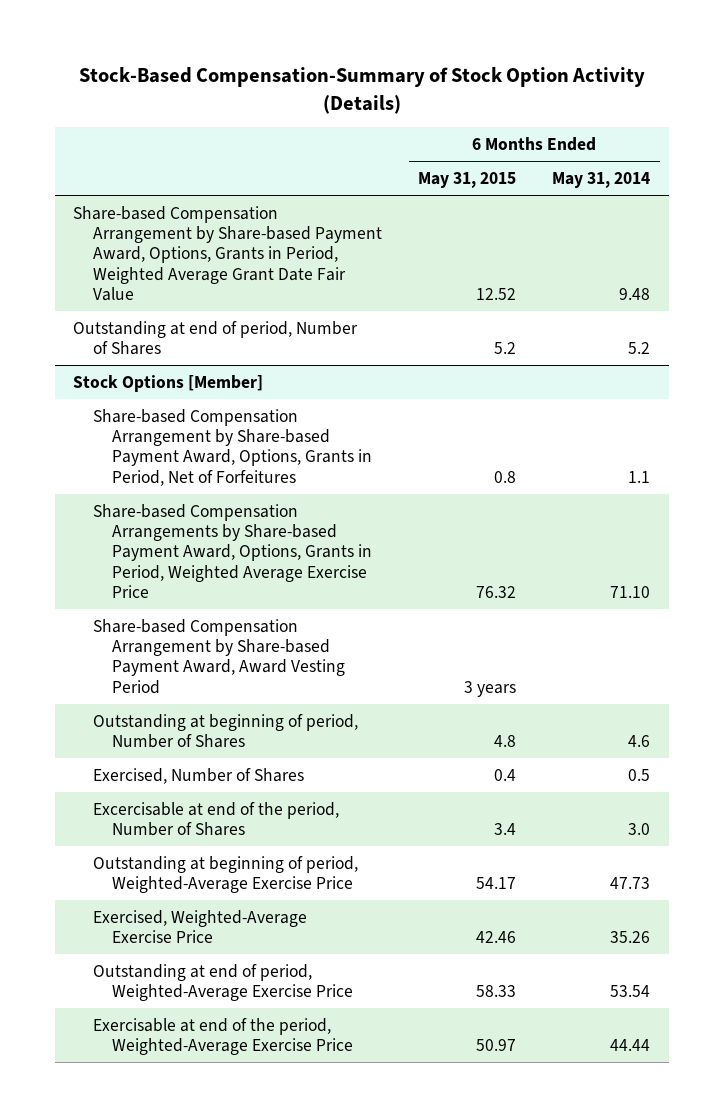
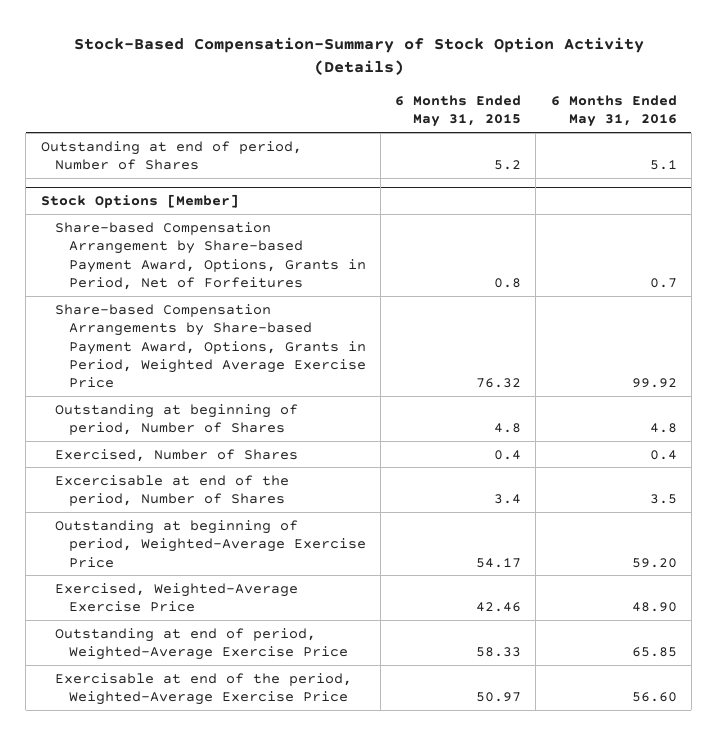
[552,171,651,188] May 31, 2014 -> none
none -> [550,94,677,128] 6 Months Ended May 31, 2016
[73,205,382,302] Share-based Compensation Arrangement by Share-based Payment Award, Options, Grants in Period, Weighted Average Grant Date Fair Value -> none
[92,618,346,694] Share-based Compensation Arrangement by Share-based Payment Award, Award Vesting Period -> none

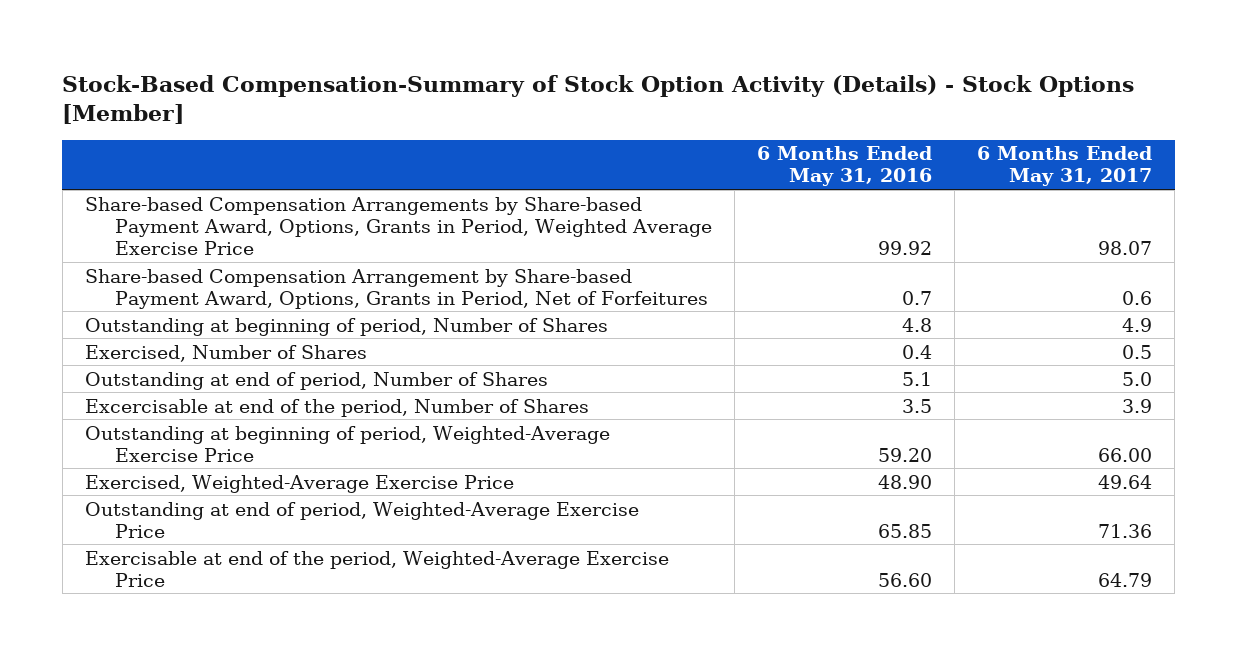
[73,37,644,76] Stock-Based Compensation-Summary of Stock Option Activity (Details) -> [62,74,1135,124] Stock-Based Compensation-Summary of Stock Option Activity (Details) - Stock Options [Member]
[395,94,522,128] 6 Months Ended May 31, 2015 -> none
none -> [977,146,1153,187] 6 Months Ended May 31, 2017
[40,193,239,208] Stock Options [Member] -> none
[54,221,366,291] Share-based Compensation Arrangement by Share-based Payment Award, Options, Grants in Period, Net of Forfeitures -> none
none -> [84,268,709,309] Share-based Compensation Arrangement by Share-based Payment Award, Options, Grants in Period, Net of Forfeitures
[40,140,302,171] Outstanding at end of period, Number of Shares -> [84,371,548,390] Outstanding at end of period, Number of Shares

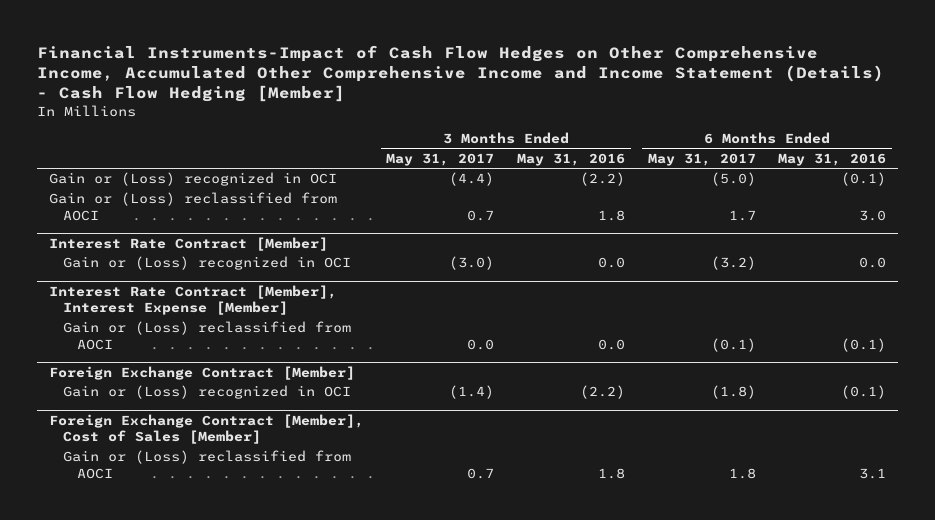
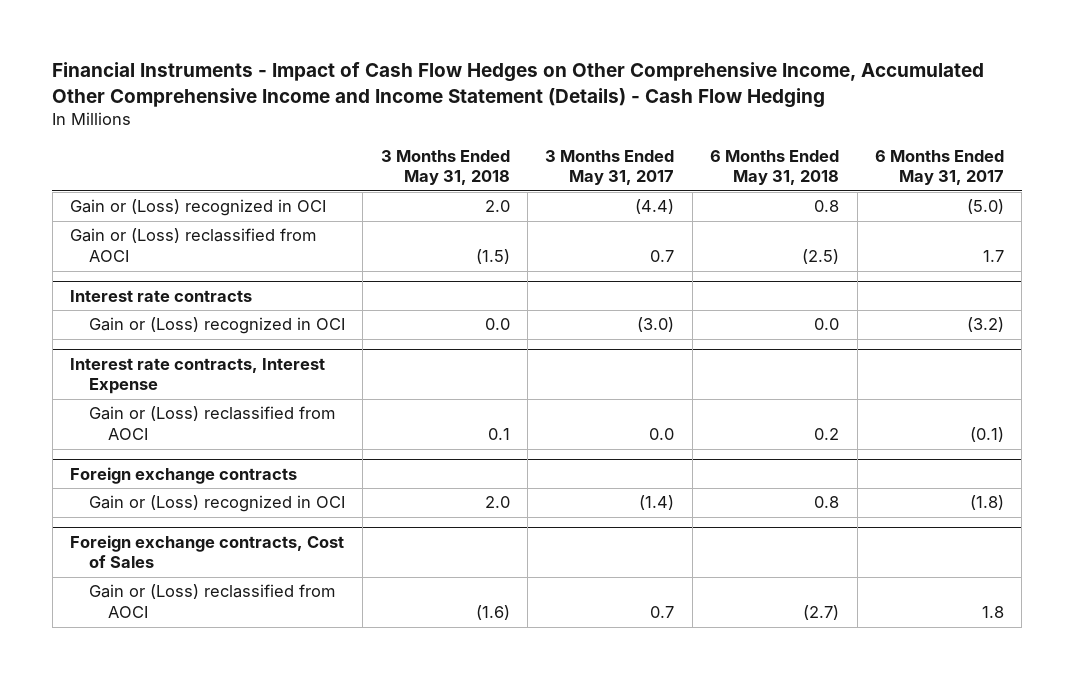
[37,44,885,103] Financial Instruments-Impact of Cash Flow Hedges on Other Comprehensive Income, Accumulated Other Comprehensive Income and Income Statement (Details) - Cash Flow Hedging [Member] -> [52,62,985,108] Financial Instruments - Impact of Cash Flow Hedges on Other Comprehensive Income, Accumulated Other Comprehensive Income and Income Statement (Details) - Cash Flow Hedging
[516,152,625,166] May 31, 2016 -> none
[778,152,887,166] May 31, 2016 -> none
none -> [380,149,510,186] 3 Months Ended May 31, 2018
none -> [710,149,840,186] 6 Months Ended May 31, 2018
[48,236,328,251] Interest Rate Contract [Member] -> [69,289,252,302] Interest rate contracts
[48,284,337,316] Interest Rate Contract [Member], Interest Expense [Member] -> [69,357,325,395] Interest rate contracts, Interest Expense
[48,365,355,380] Foreign Exchange Contract [Member] -> [69,466,297,484] Foreign exchange contracts
[48,413,364,445] Foreign Exchange Contract [Member], Cost of Sales [Member] -> [69,534,344,569] Foreign exchange contracts, Cost of Sales

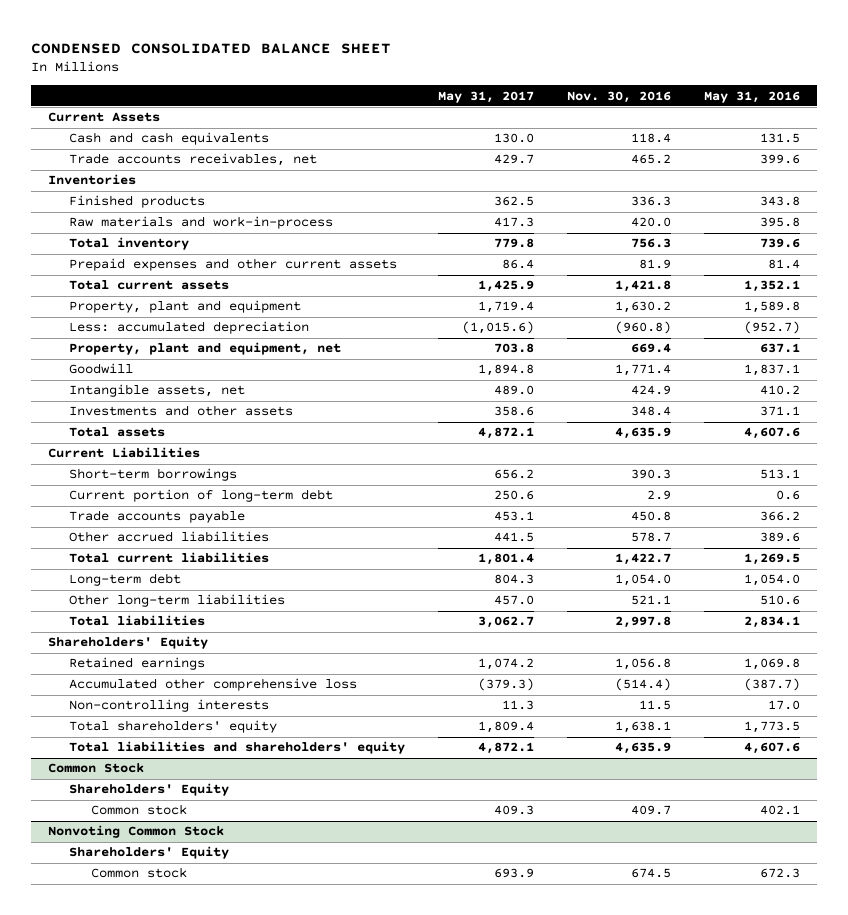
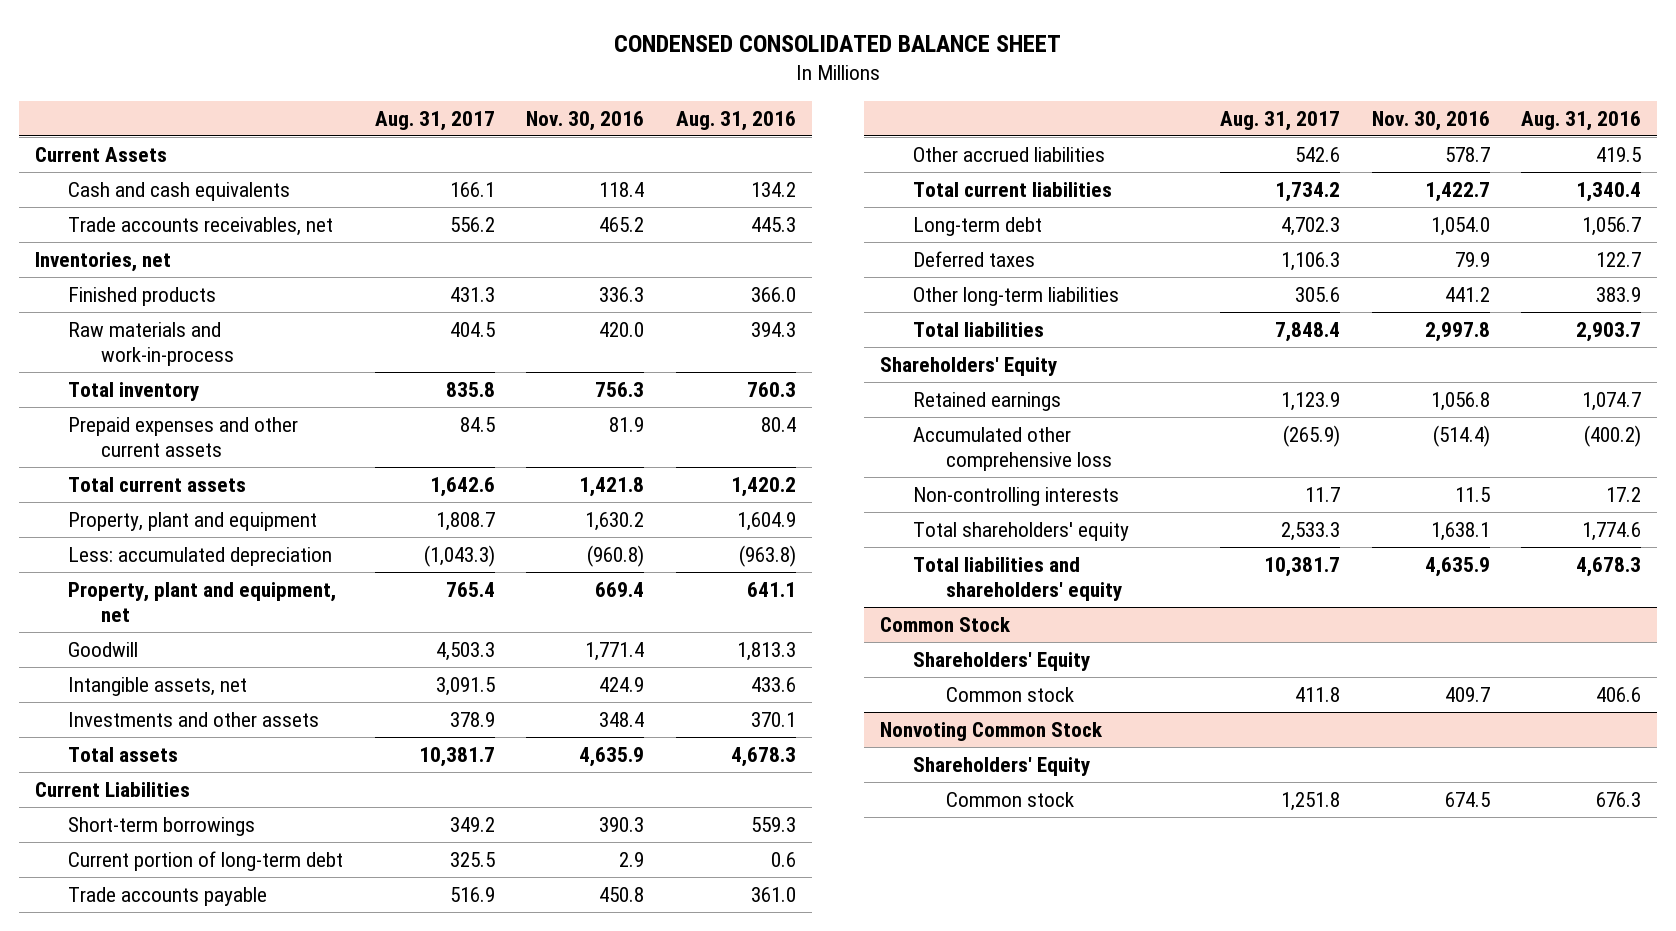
[438,90,535,103] May 31, 2017 -> none
[704,90,801,103] May 31, 2016 -> none
none -> [374,110,495,131] Aug. 31, 2017
none -> [676,110,797,131] Aug. 31, 2016
[47,174,136,186] Inventories -> [34,251,171,272] Inventories, net
none -> [913,250,1036,267] Deferred taxes
[631,595,672,606] 521.1 -> [1444,286,1490,302] 441.2

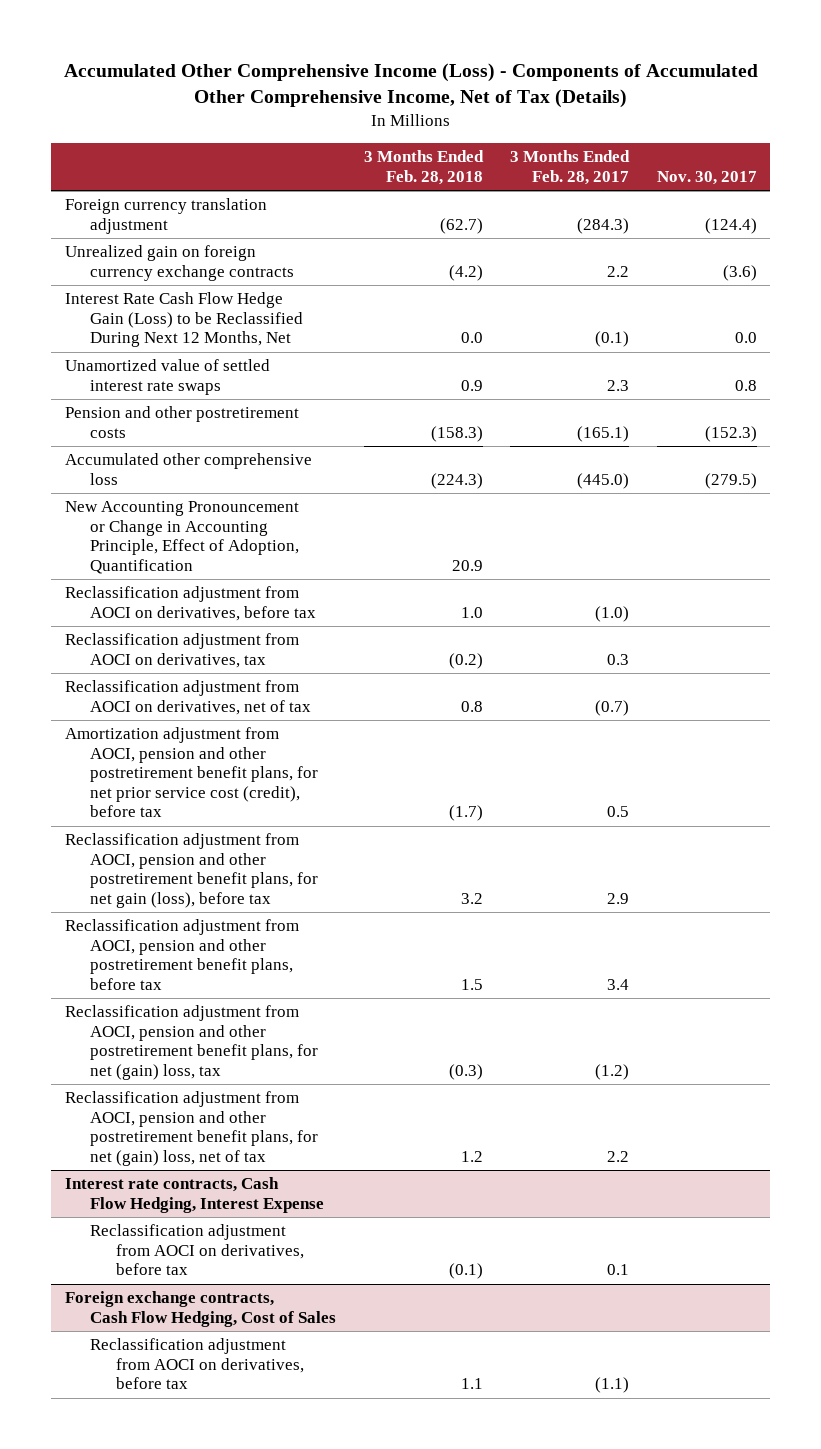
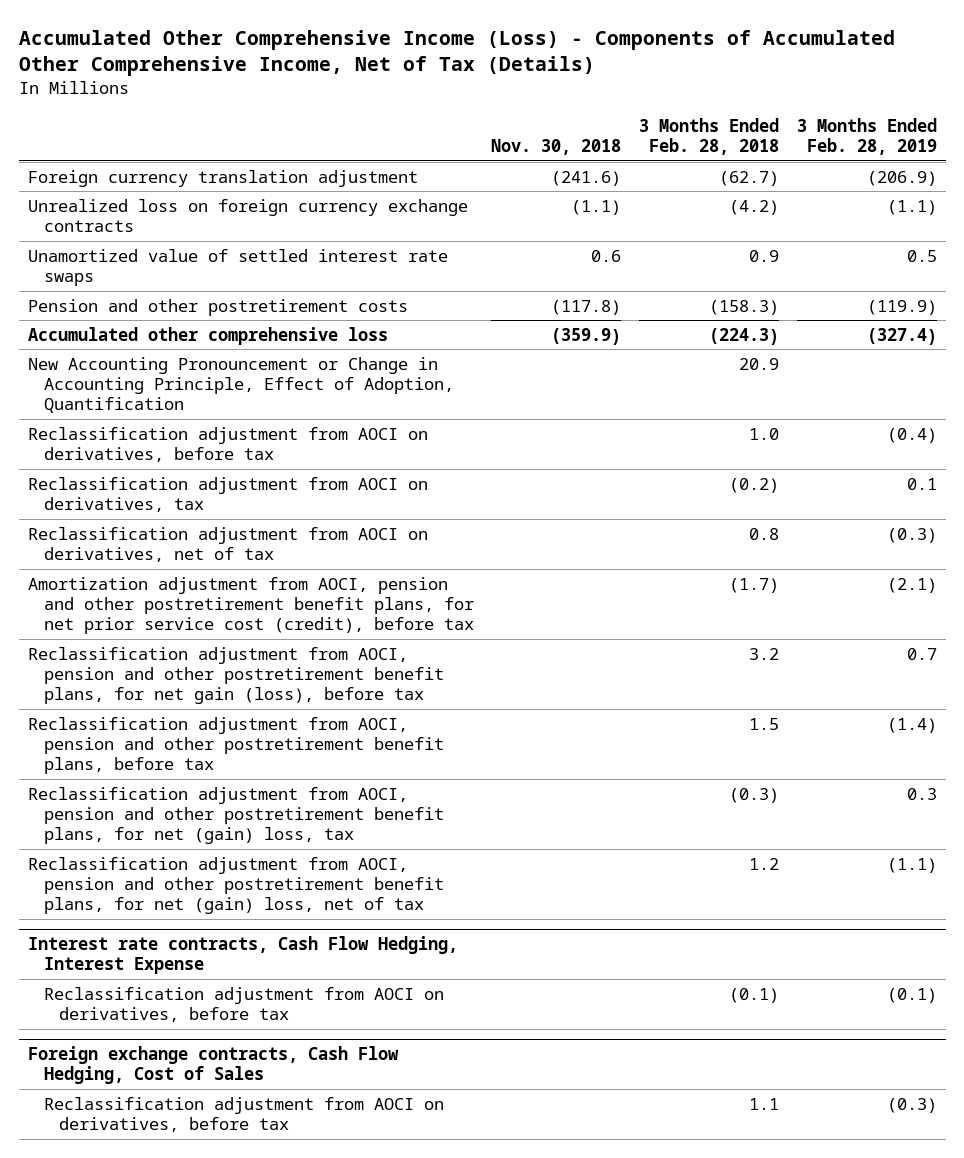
[510,150,631,185] 3 Months Ended Feb. 28, 2017 -> none
[656,170,757,185] Nov. 30, 2017 -> none
none -> [491,139,622,156] Nov. 30, 2018
none -> [796,117,937,156] 3 Months Ended Feb. 28, 2019
[64,292,304,348] Interest Rate Cash Flow Hedge Gain (Loss) to be Reclassified During Next 12 Months, Net -> none
[64,245,295,281] Unrealized gain on foreign currency exchange contracts -> [27,198,468,233] Unrealized loss on foreign currency exchange contracts

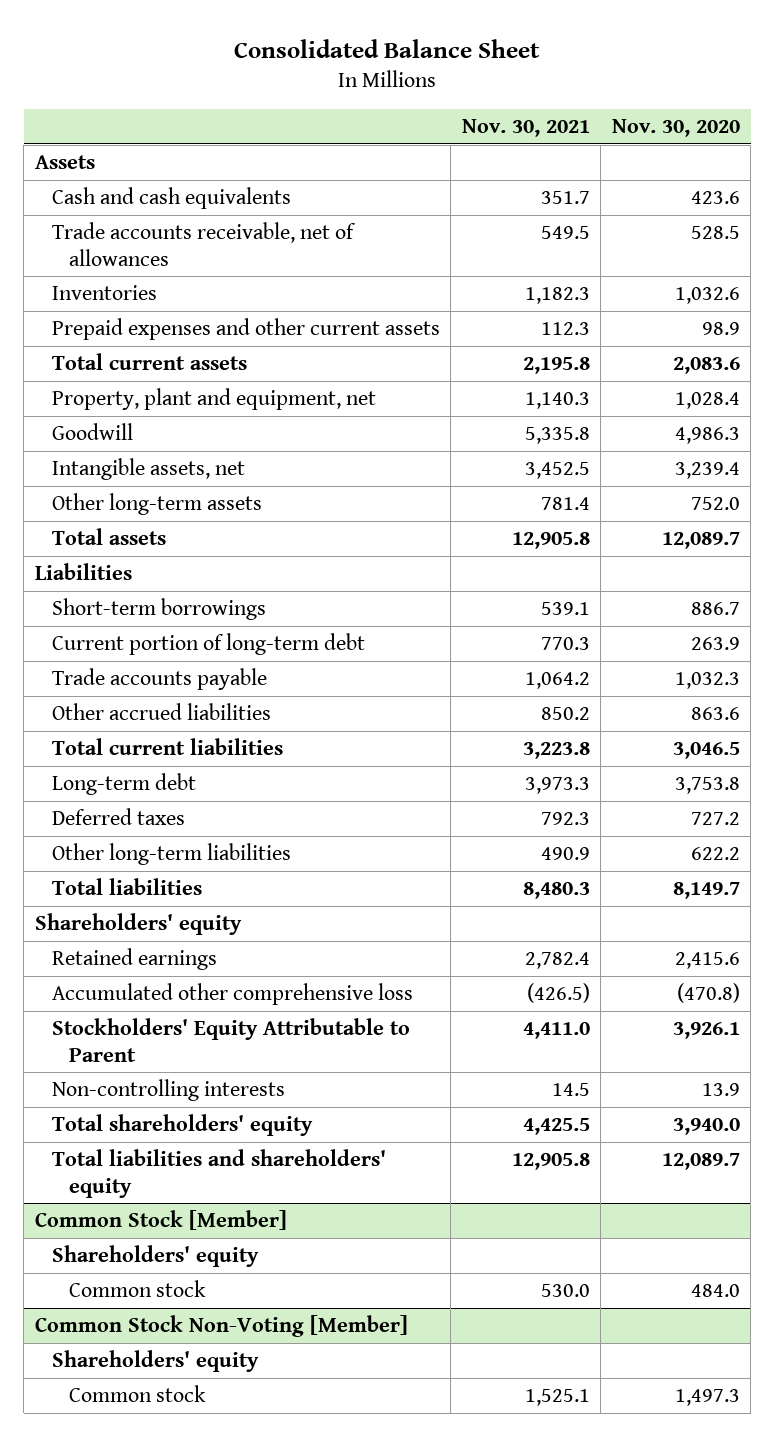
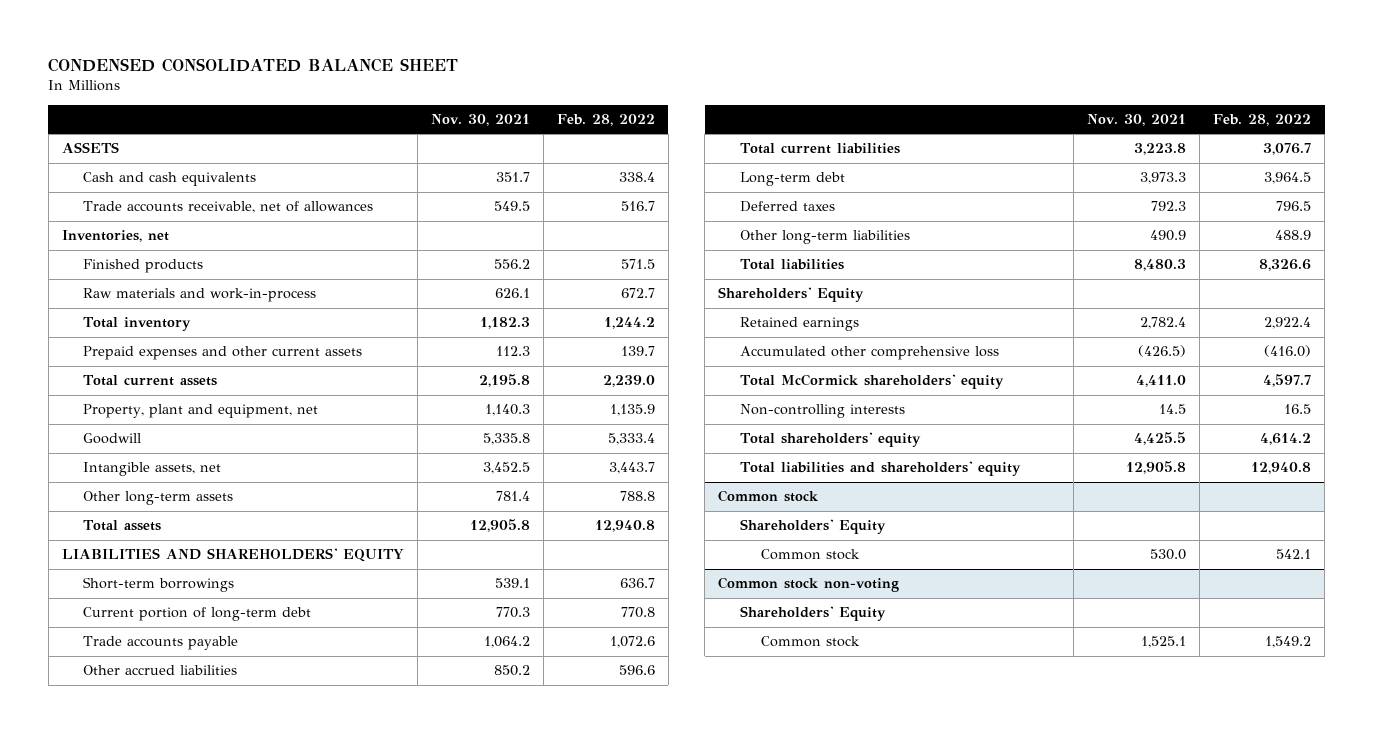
[234,38,541,58] Consolidated Balance Sheet -> [48,57,459,72] CONDENSED CONSOLIDATED BALANCE SHEET
[611,119,740,138] Nov. 30, 2020 -> none
none -> [556,114,655,127] Feb. 28, 2022
[34,155,95,170] Assets -> [61,142,119,154] ASSETS
none -> [61,230,169,243] Inventories, net
none -> [83,259,204,274] Finished products
none -> [83,288,317,303] Raw materials and work-in-process
[51,285,157,301] Inventories -> [83,317,192,332] Total inventory
[34,563,132,581] Liabilities -> [61,548,404,563] LIABILITIES AND SHAREHOLDERS' EQUITY
[34,913,242,936] Shareholders' equity -> [718,287,865,303] Shareholders' Equity
[51,1018,410,1062] Stockholders' Equity Attributable to Parent -> [739,374,1004,390] Total McCormick shareholders' equity
[34,1210,287,1231] Common Stock [Member] -> [718,490,820,503] Common stock
[51,1245,259,1268] Shareholders' equity -> [739,519,886,535] Shareholders' Equity
[34,1315,408,1338] Common Stock Non-Voting [Member] -> [718,577,900,593] Common stock non-voting
[51,1350,259,1373] Shareholders' equity -> [739,606,886,622] Shareholders' Equity

